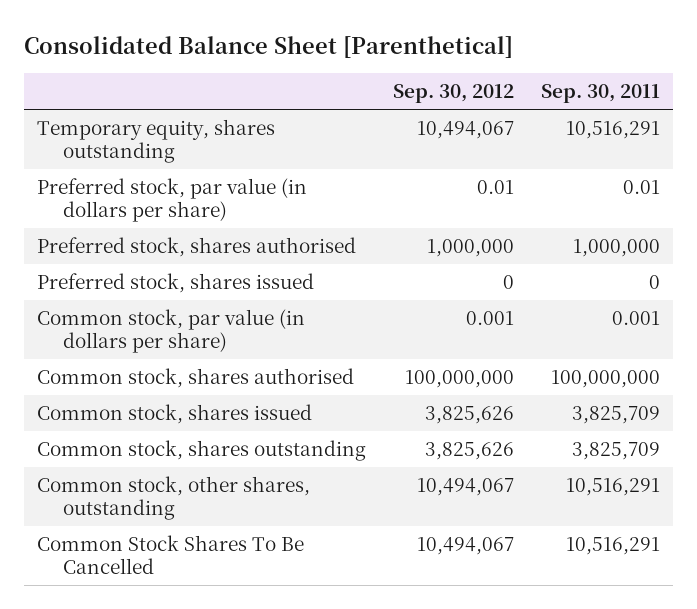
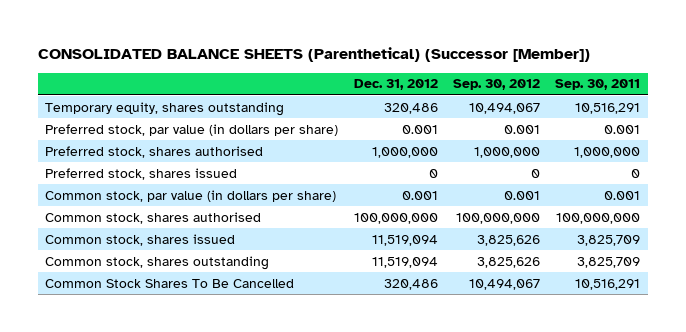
[24,35,514,58] Consolidated Balance Sheet [Parenthetical] -> [37,47,590,63] CONSOLIDATED BALANCE SHEETS (Parenthetical) (Successor [Member])
none -> [353,79,438,91] Dec. 31, 2012
[476,180,514,195] 0.01 -> [503,124,540,134] 0.001
[622,180,660,195] 0.01 -> [604,124,641,134] 0.001
[37,476,311,520] Common stock, other shares, outstanding -> none

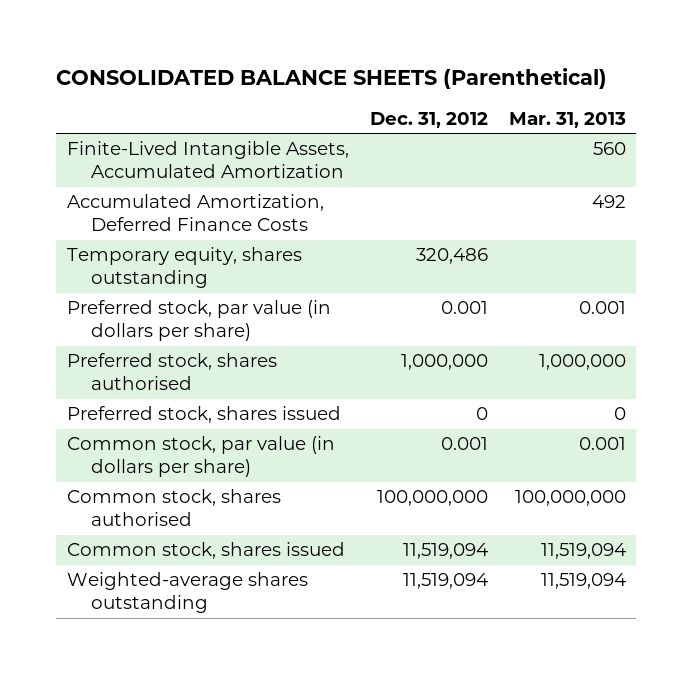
[37,47,590,63] CONSOLIDATED BALANCE SHEETS (Parenthetical) (Successor [Member]) -> [56,67,608,89] CONSOLIDATED BALANCE SHEETS (Parenthetical)
[452,79,540,91] Sep. 30, 2012 -> none
[555,79,641,91] Sep. 30, 2011 -> none
none -> [508,111,626,128] Mar. 31, 2013
none -> [66,141,349,179] Finite-Lived Intangible Assets, Accumulated Amortization
none -> [66,194,324,232] Accumulated Amortization, Deferred Finance Costs
[45,278,295,288] Common Stock Shares To Be Cancelled -> none
[45,255,270,270] Common stock, shares outstanding -> [66,572,308,614] Weighted-average shares outstanding

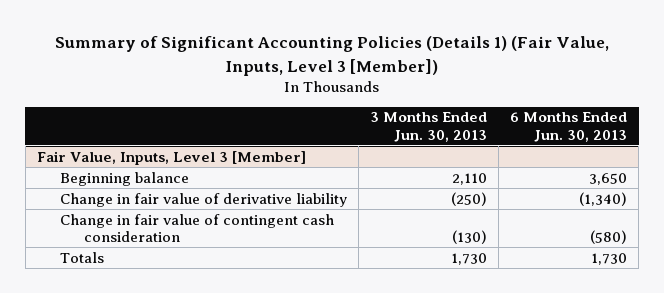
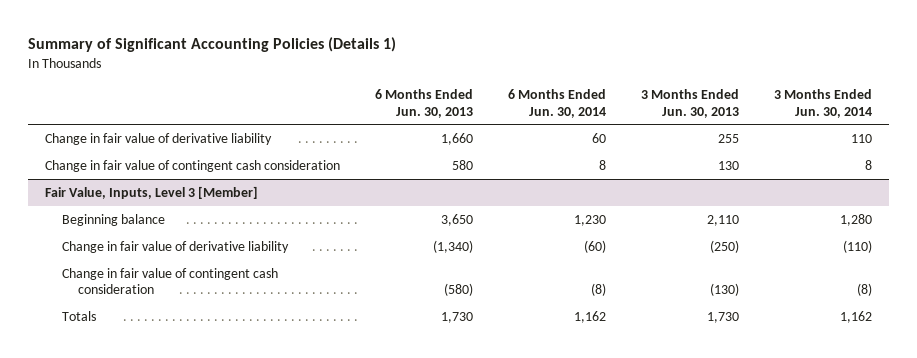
[54,36,609,76] Summary of Significant Accounting Policies (Details 1) (Fair Value, Inputs, Level 3 [Member]) -> [27,37,396,53] Summary of Significant Accounting Policies (Details 1)
none -> [507,89,606,118] 6 Months Ended Jun. 30, 2014
none -> [773,89,872,118] 3 Months Ended Jun. 30, 2014
none -> [45,132,273,145] Change in fair value of derivative liability
none -> [45,159,341,172] Change in fair value of contingent cash consideration

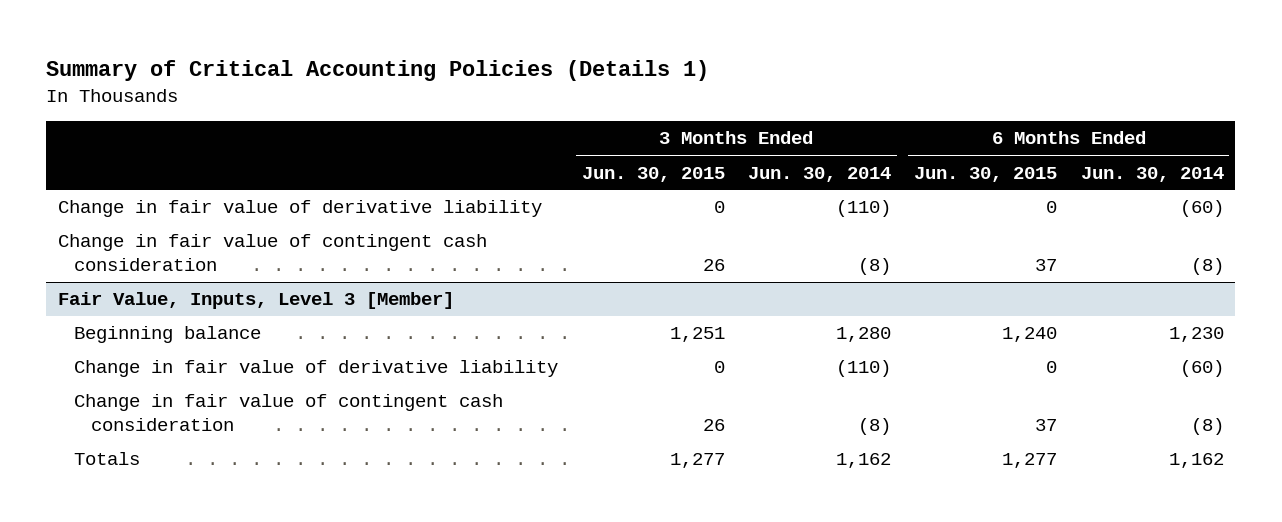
[27,37,396,53] Summary of Significant Accounting Policies (Details 1) -> [46,60,710,82] Summary of Critical Accounting Policies (Details 1)
[375,89,474,118] 6 Months Ended Jun. 30, 2013 -> none
[640,89,739,118] 3 Months Ended Jun. 30, 2013 -> none
none -> [581,166,725,182] Jun. 30, 2015
none -> [914,166,1058,182] Jun. 30, 2015
[591,132,606,143] 60 -> [1179,200,1224,218] (60)
[850,133,872,143] 110 -> [835,200,891,218] (110)
[598,159,606,170] 8 -> [1190,258,1224,276] (8)
[864,159,872,170] 8 -> [857,258,891,276] (8)

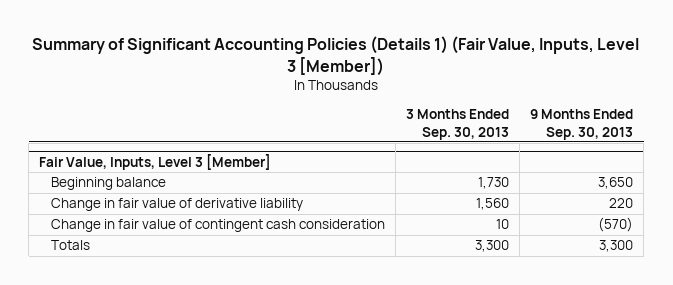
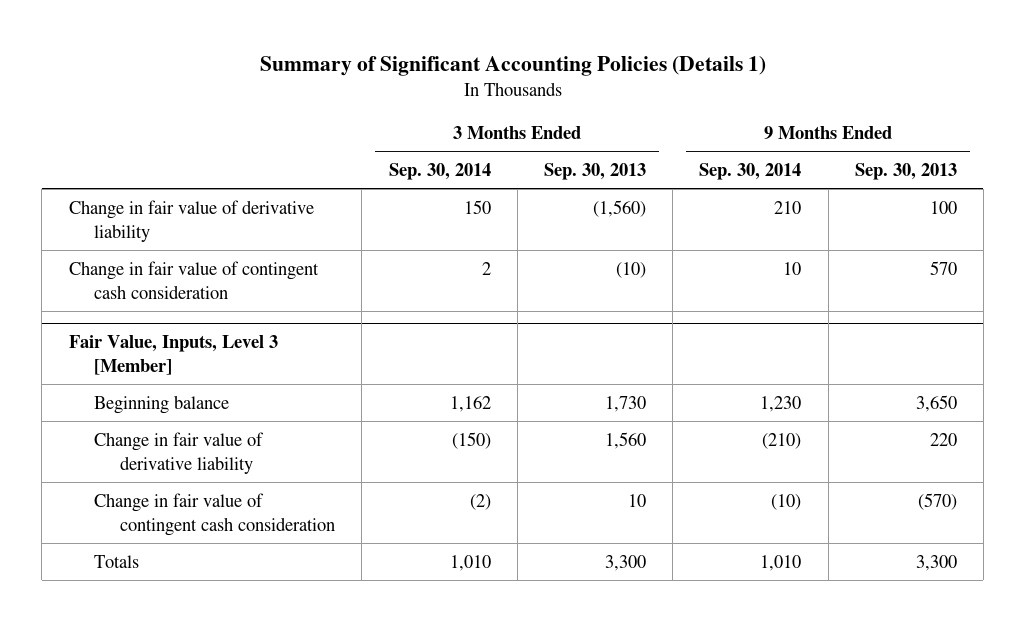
[32,36,640,76] Summary of Significant Accounting Policies (Details 1) (Fair Value, Inputs, Level 3 [Member]) -> [259,55,766,76] Summary of Significant Accounting Policies (Details 1)
none -> [388,163,491,181] Sep. 30, 2014
none -> [699,163,802,181] Sep. 30, 2014
none -> [68,199,314,242] Change in fair value of derivative liability
none -> [68,260,319,299] Change in fair value of contingent cash consideration

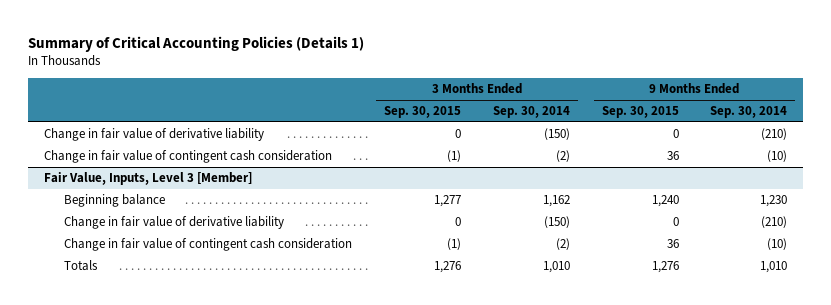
[259,55,766,76] Summary of Significant Accounting Policies (Details 1) -> [28,36,365,53] Summary of Critical Accounting Policies (Details 1)
[543,163,646,181] Sep. 30, 2013 -> none
[854,163,957,181] Sep. 30, 2013 -> none
none -> [383,106,461,119] Sep. 30, 2015
none -> [601,106,679,119] Sep. 30, 2015
[463,199,491,214] 150 -> [543,128,570,141] (150)
[774,200,802,214] 210 -> [761,128,788,141] (210)
[481,261,491,275] 2 -> [555,150,570,163] (2)
[783,261,802,275] 10 -> [767,150,788,163] (10)

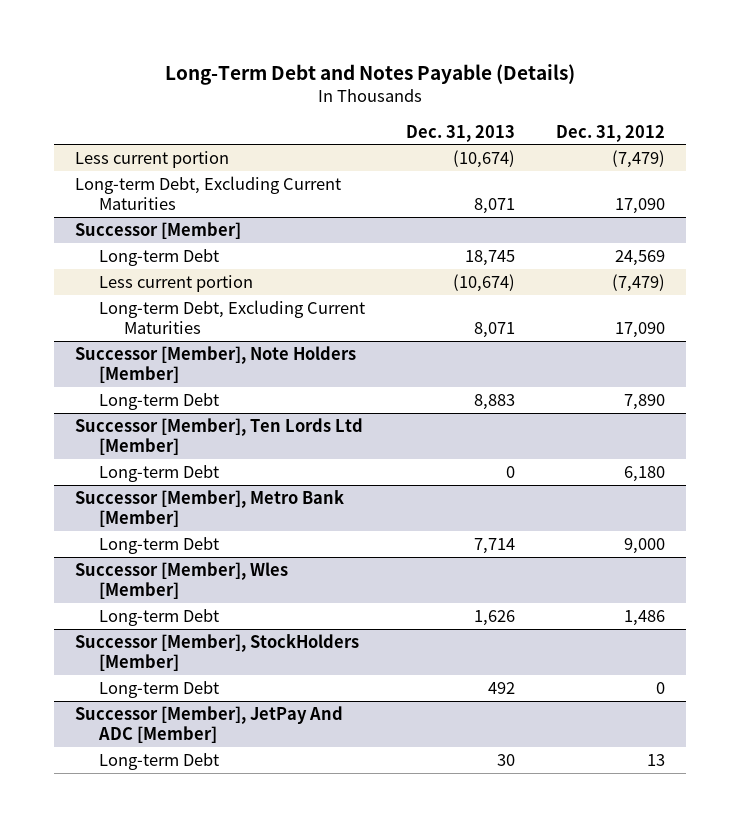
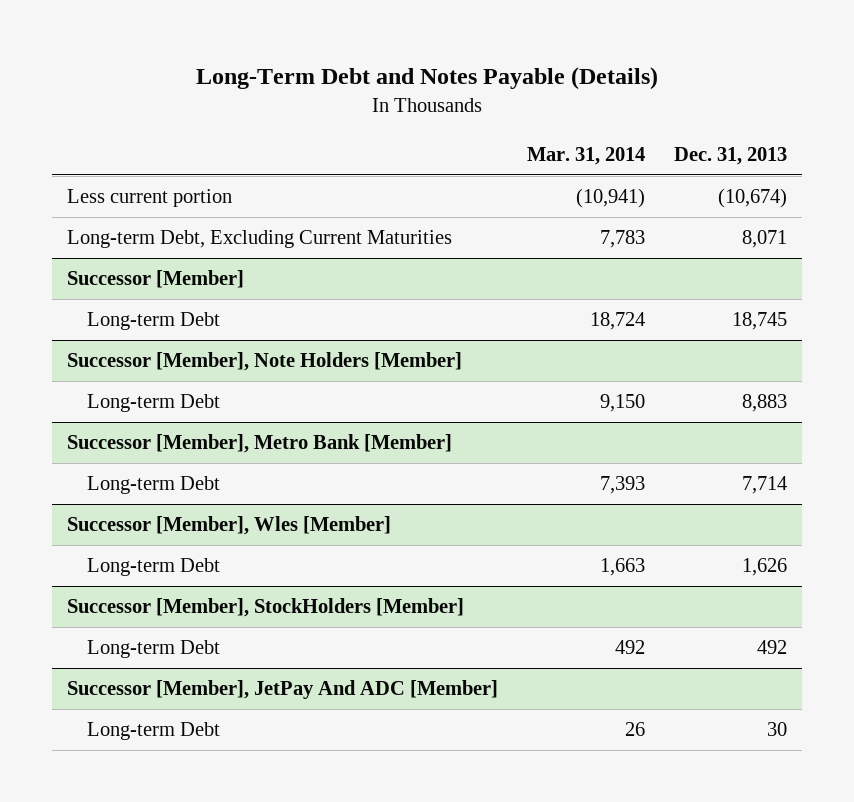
[556,124,666,142] Dec. 31, 2012 -> none
none -> [527,146,646,165] Mar. 31, 2014
[99,274,254,292] Less current portion -> none
[99,299,366,334] Long-term Debt, Excluding Current Maturities -> none
[74,417,363,455] Successor [Member], Ten Lords Ltd [Member] -> none
[99,464,220,482] Long-term Debt -> none

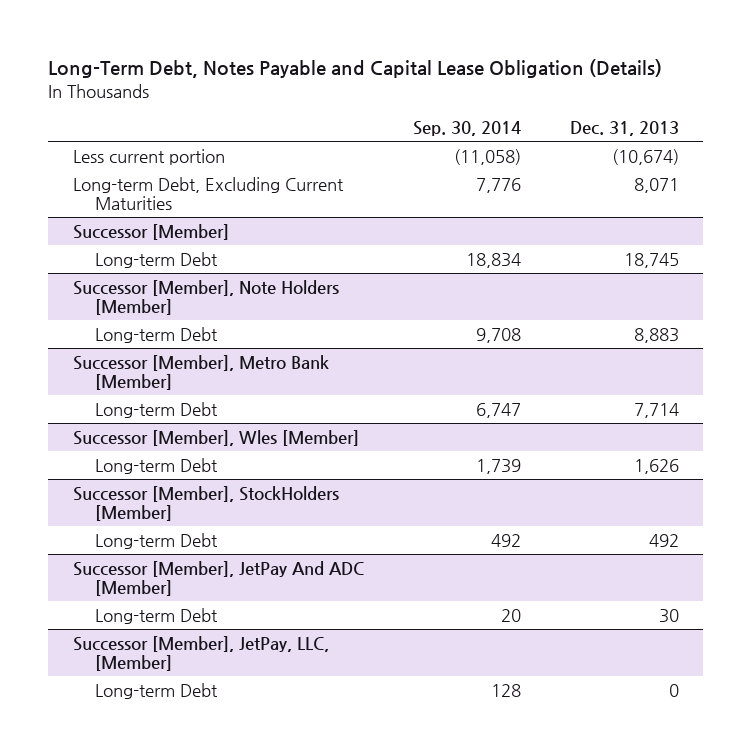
[196,67,659,91] Long-Term Debt and Notes Payable (Details) -> [48,59,663,79] Long-Term Debt, Notes Payable and Capital Lease Obligation (Details)
[527,146,646,165] Mar. 31, 2014 -> none
none -> [412,120,521,136] Sep. 30, 2014
none -> [72,635,329,672] Successor [Member], JetPay, LLC, [Member]
none -> [95,682,219,699] Long-term Debt

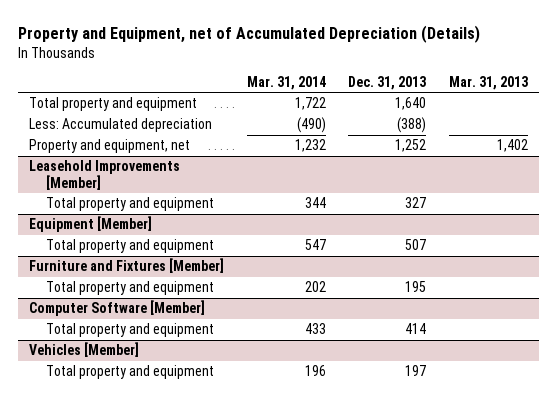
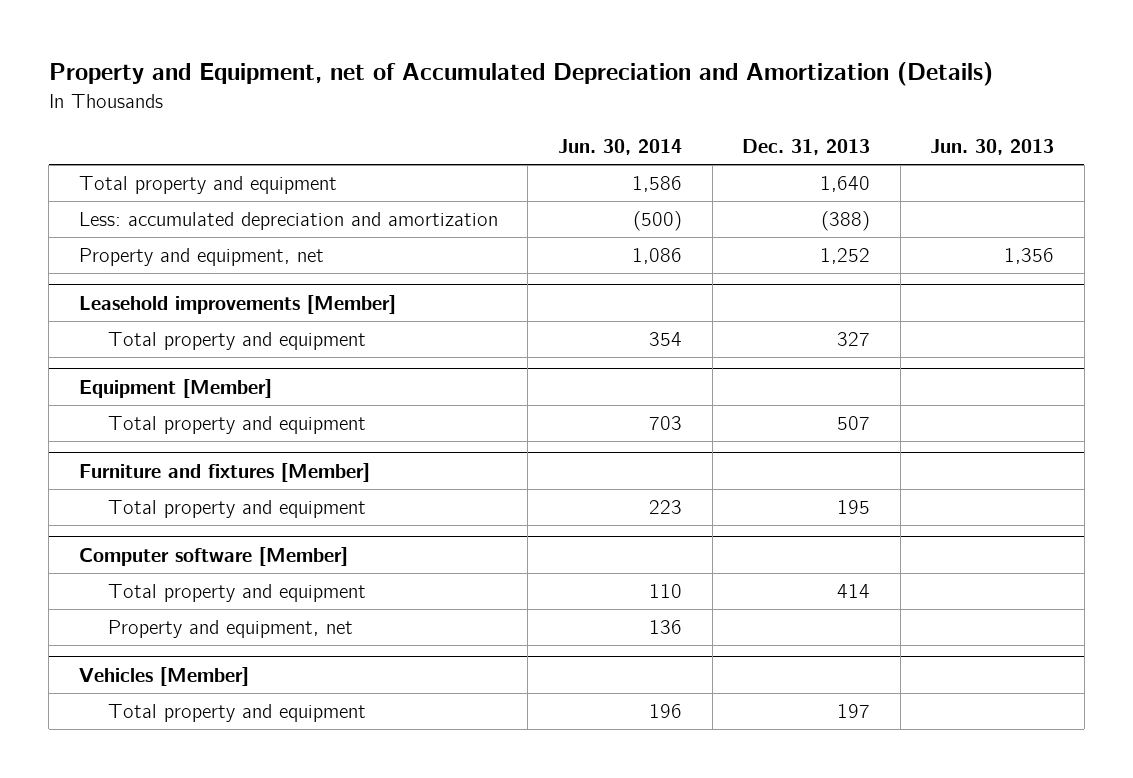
[17,25,480,44] Property and Equipment, net of Accumulated Depreciation (Details) -> [48,62,993,87] Property and Equipment, net of Accumulated Depreciation and Amortization (Details)
[246,75,326,90] Mar. 31, 2014 -> none
[448,75,528,90] Mar. 31, 2013 -> none
none -> [558,138,683,155] Jun. 30, 2014
none -> [930,138,1055,155] Jun. 30, 2013
[29,118,213,133] Less: Accumulated depreciation -> [78,212,498,231] Less: accumulated depreciation and amortization
[29,160,181,190] Leasehold Improvements [Member] -> [78,294,396,314] Leasehold improvements [Member]
[29,258,225,274] Furniture and Fixtures [Member] -> [78,462,370,482] Furniture and fixtures [Member]
[29,300,206,317] Computer Software [Member] -> [78,546,348,566] Computer software [Member]
none -> [108,620,354,639] Property and equipment, net

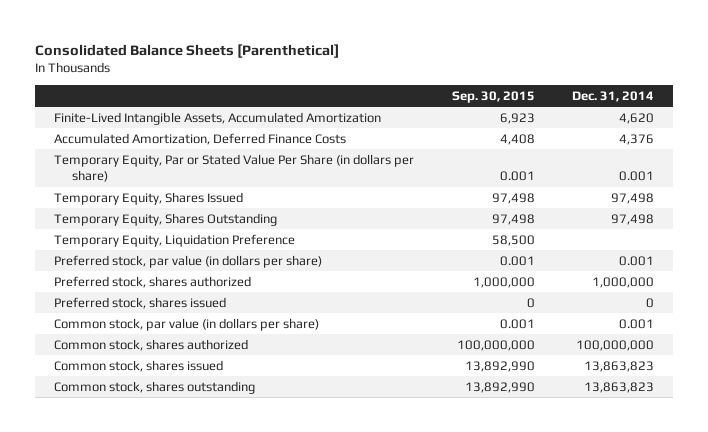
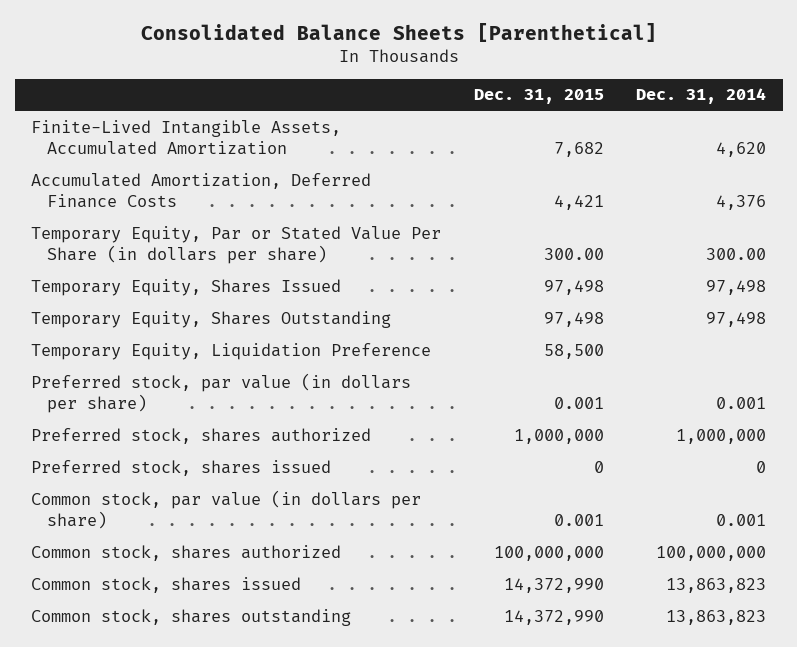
[451,90,535,103] Sep. 30, 2015 -> none
none -> [473,89,604,105] Dec. 31, 2015
[619,171,655,182] 0.001 -> [706,247,767,260] 300.00

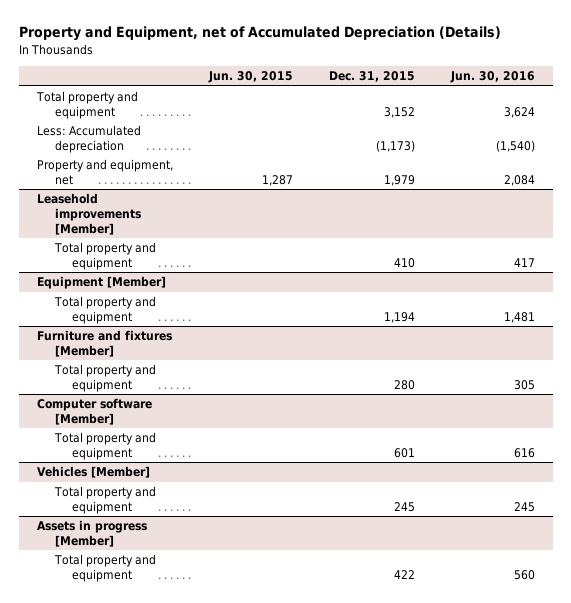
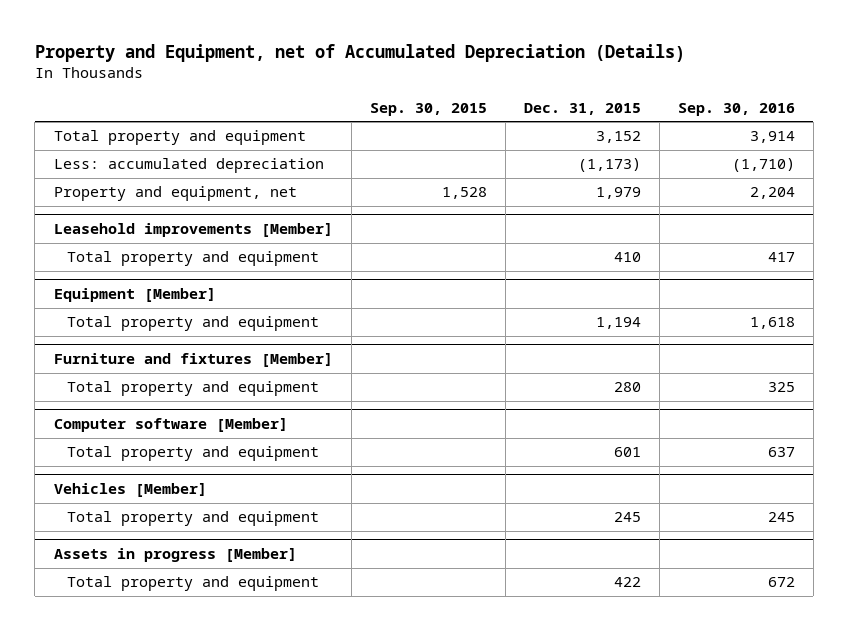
[207,71,293,84] Jun. 30, 2015 -> none
[449,71,535,84] Jun. 30, 2016 -> none
none -> [369,102,487,116] Sep. 30, 2015
none -> [677,102,795,116] Sep. 30, 2016
[36,125,141,154] Less: Accumulated depreciation -> [53,158,324,174] Less: accumulated depreciation

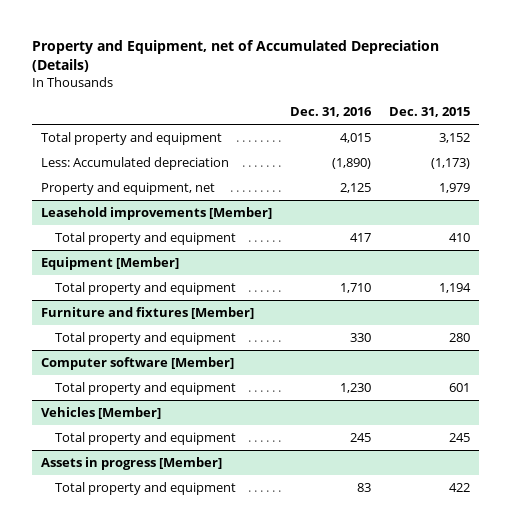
[369,102,487,116] Sep. 30, 2015 -> none
[677,102,795,116] Sep. 30, 2016 -> none
none -> [289,106,372,117] Dec. 31, 2016
[53,158,324,174] Less: accumulated depreciation -> [41,156,230,170] Less: Accumulated depreciation

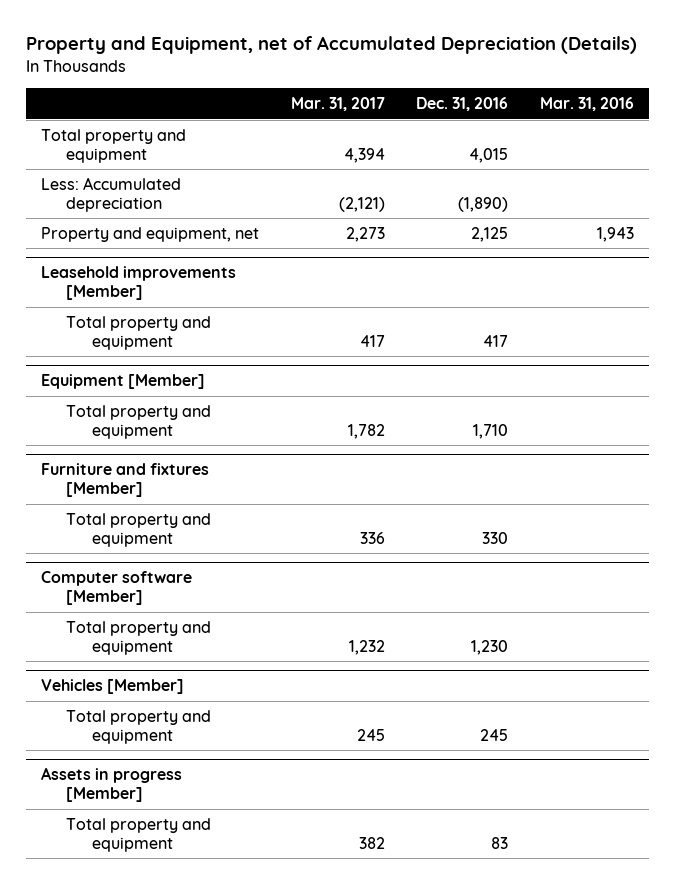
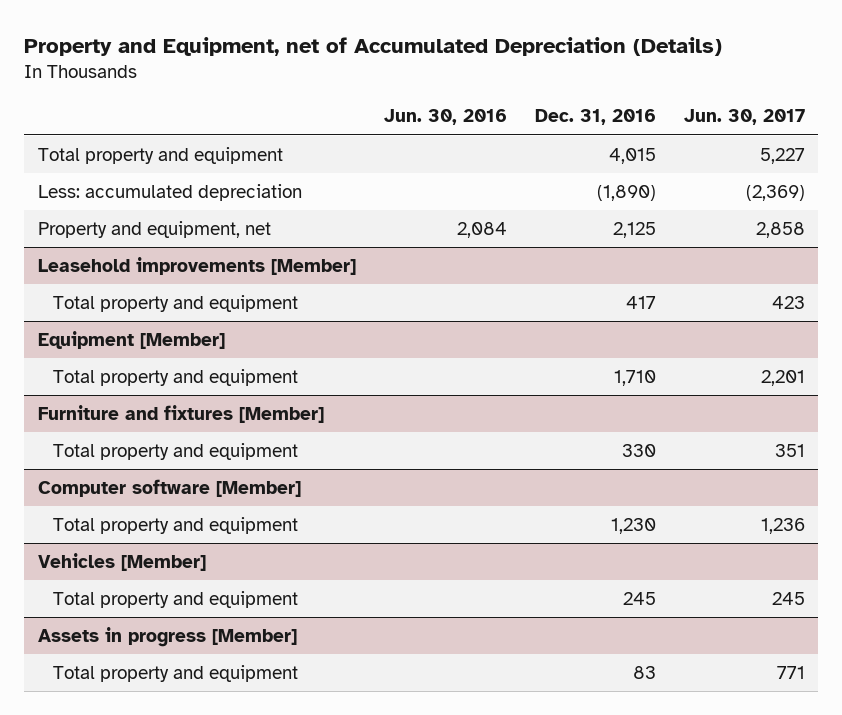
[290,96,385,111] Mar. 31, 2017 -> none
[539,96,634,111] Mar. 31, 2016 -> none
none -> [383,109,507,126] Jun. 30, 2016
none -> [683,109,805,126] Jun. 30, 2017
[41,176,182,212] Less: Accumulated depreciation -> [37,184,302,202] Less: accumulated depreciation

